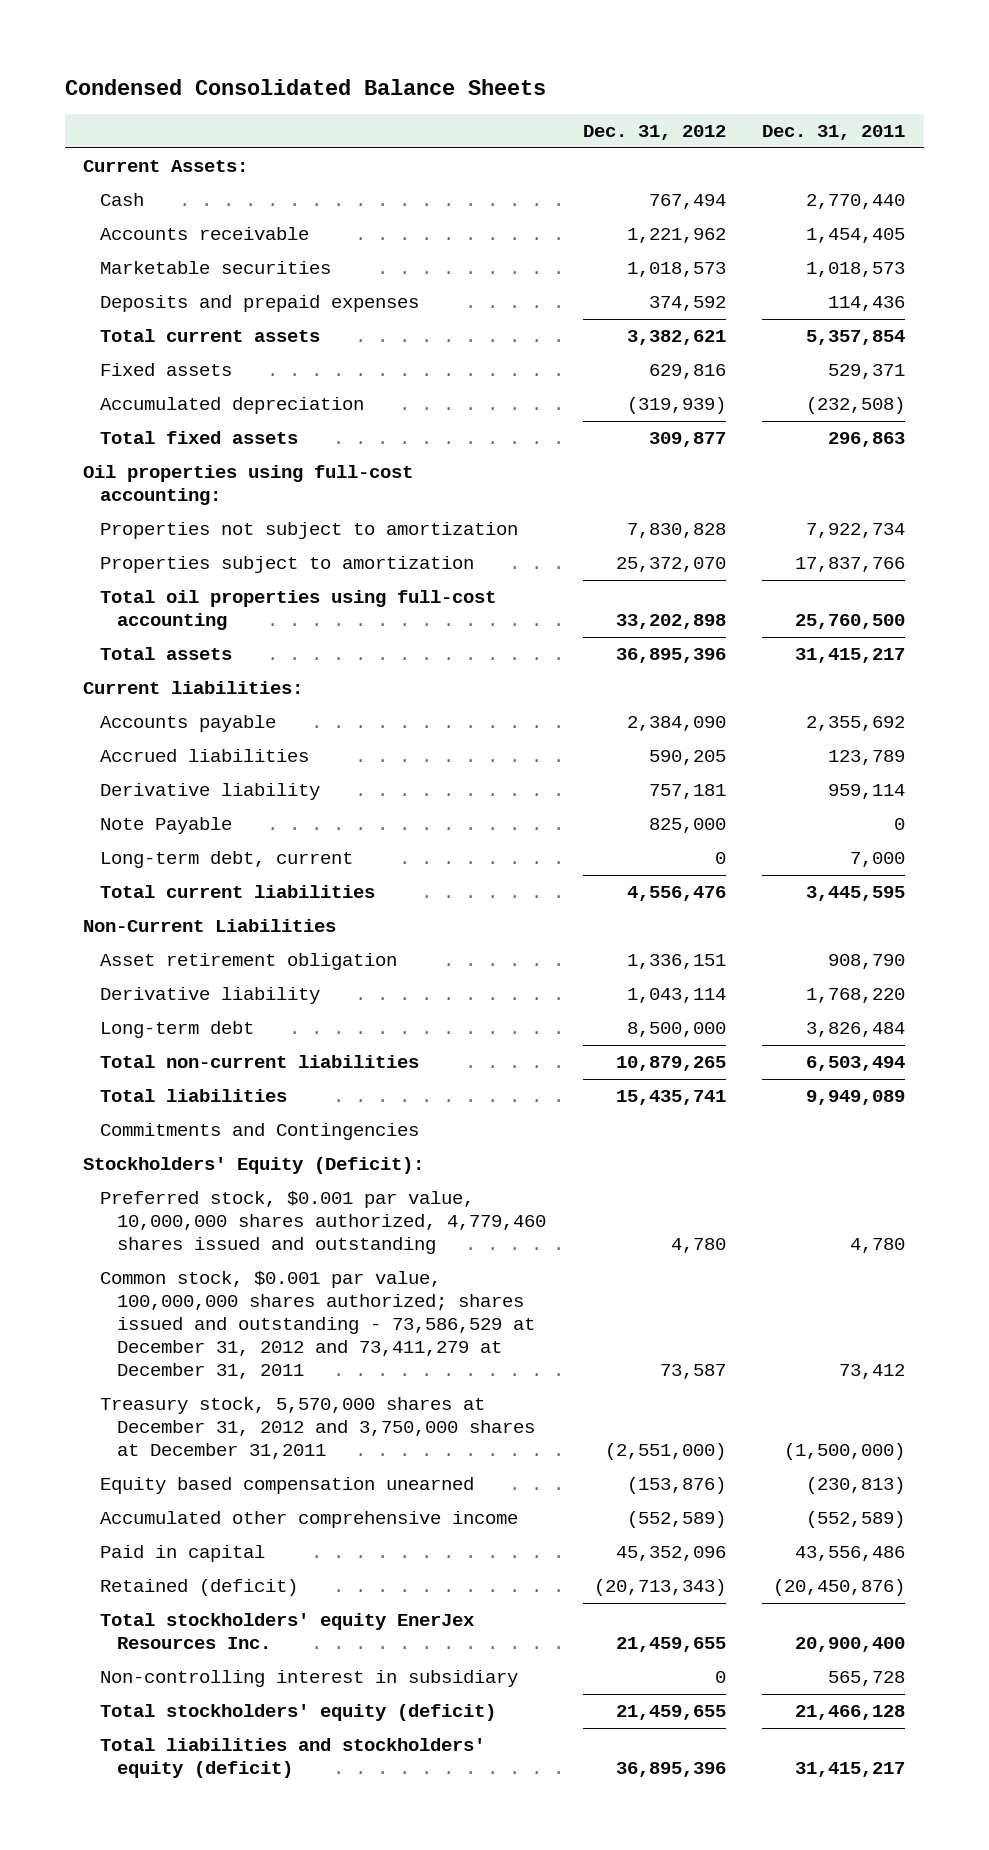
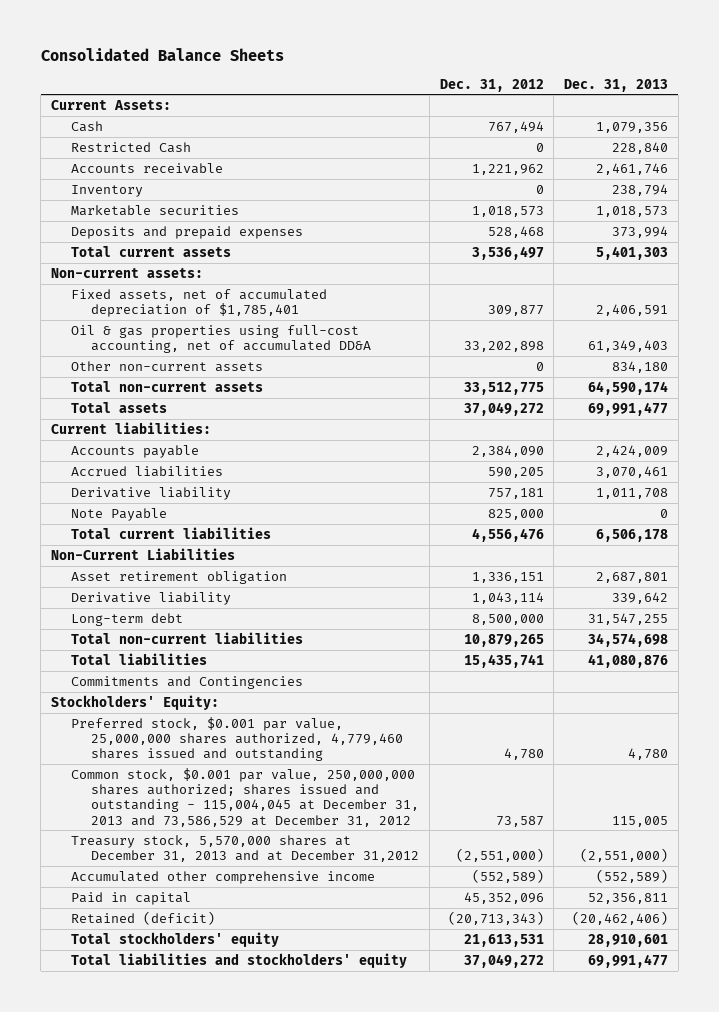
[64,78,546,95] Condensed Consolidated Balance Sheets -> [40,47,284,61] Consolidated Balance Sheets
[762,124,906,140] Dec. 31, 2011 -> none
none -> [564,78,669,92] Dec. 31, 2013
none -> [71,141,192,153] Restricted Cash
none -> [71,184,144,197] Inventory
[100,397,365,415] Accumulated depreciation -> none
[100,431,299,445] Total fixed assets -> none
[83,465,414,506] Oil properties using full-cost accounting: -> none
[100,522,519,540] Properties not subject to amortization -> none
[100,556,475,574] Properties subject to amortization -> none
[648,296,726,312] 374,592 -> [487,225,544,238] 528,468
[626,330,726,346] 3,382,621 -> [471,245,544,260] 3,536,497
none -> [50,267,203,278] Non-current assets:
[100,363,233,377] Fixed assets -> [71,288,328,318] Fixed assets, net of accumulated depreciation of $1,785,401
[648,364,726,380] 629,816 -> [487,305,544,317] 309,877
[100,590,497,631] Total oil properties using full-cost accounting -> [71,324,372,354] Oil & gas properties using full-cost accounting, net of accumulated DD&A
none -> [71,360,264,372] Other non-current assets
none -> [71,380,264,392] Total non-current assets
[615,648,726,664] 36,895,396 -> [463,401,544,416] 37,049,272
[100,851,354,869] Long-term debt, current -> none
[100,1477,475,1495] Equity based compensation unearned -> none
[83,1157,425,1175] Stockholders' Equity (Deficit): -> [50,694,219,710] Stockholders' Equity:
[100,1191,546,1255] Preferred stock, $0.001 par value, 10,000,000 shares authorized, 4,779,460 shares issued and outstanding -> [71,716,404,762] Preferred stock, $0.001 par value, 25,000,000 shares authorized, 4,779,460 shares issued and outstanding
[100,1271,535,1380] Common stock, $0.001 par value, 100,000,000 shares authorized; shares issued and outstanding - 73,586,529 at December 31, 2012 and 73,411,279 at December 31, 2011 -> [71,767,420,827] Common stock, $0.001 par value, 250,000,000 shares authorized; shares issued and outstanding - 115,004,045 at December 31, 2013 and 73,586,529 at December 31, 2012
[100,1397,535,1460] Treasury stock, 5,570,000 shares at December 31, 2012 and 3,750,000 shares at December 31,2011 -> [71,834,420,863] Treasury stock, 5,570,000 shares at December 31, 2013 and at December 31,2012
[100,1670,519,1688] Non-controlling interest in subsidiary -> none
[100,1704,497,1722] Total stockholders' equity (deficit) -> none
[100,1613,475,1650] Total stockholders' equity EnerJex Resources Inc. -> [71,931,280,947] Total stockholders' equity
[615,1637,726,1653] 21,459,655 -> [463,933,544,947] 21,613,531
[100,1738,486,1779] Total liabilities and stockholders' equity (deficit) -> [71,952,408,968] Total liabilities and stockholders' equity
[615,1762,726,1778] 36,895,396 -> [463,953,544,968] 37,049,272

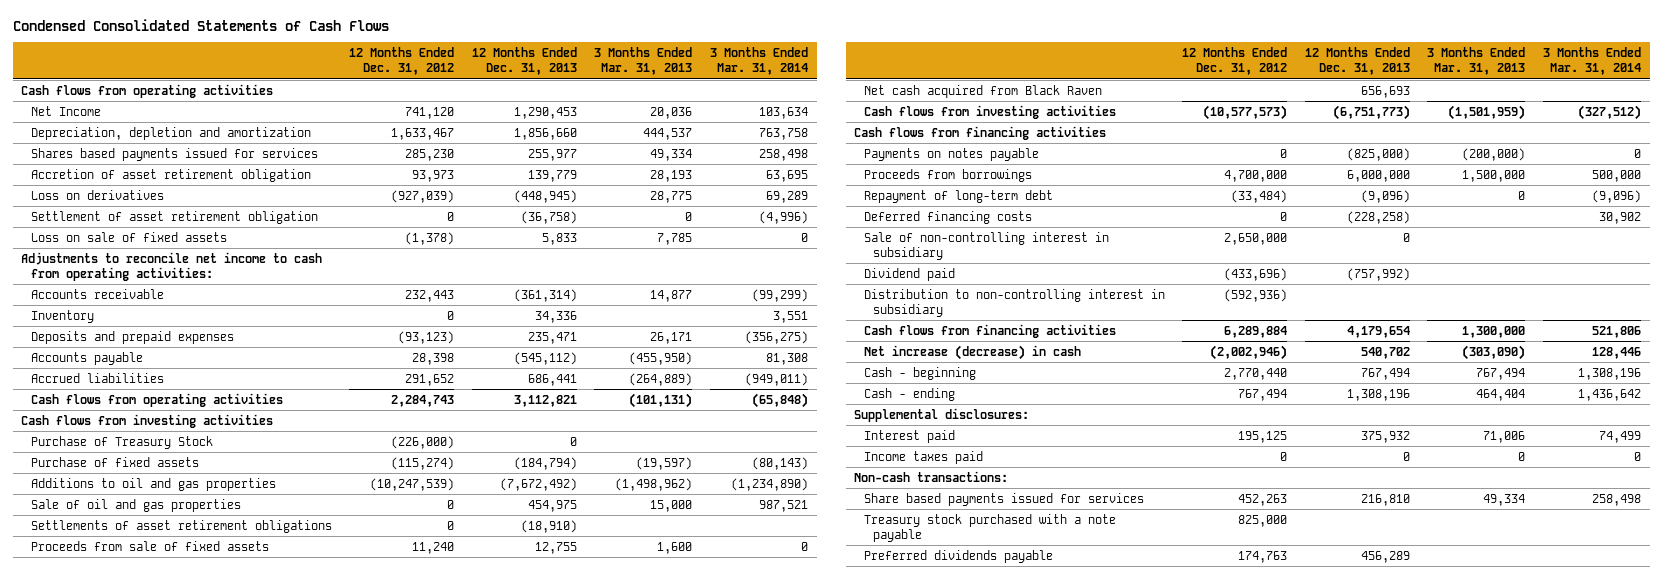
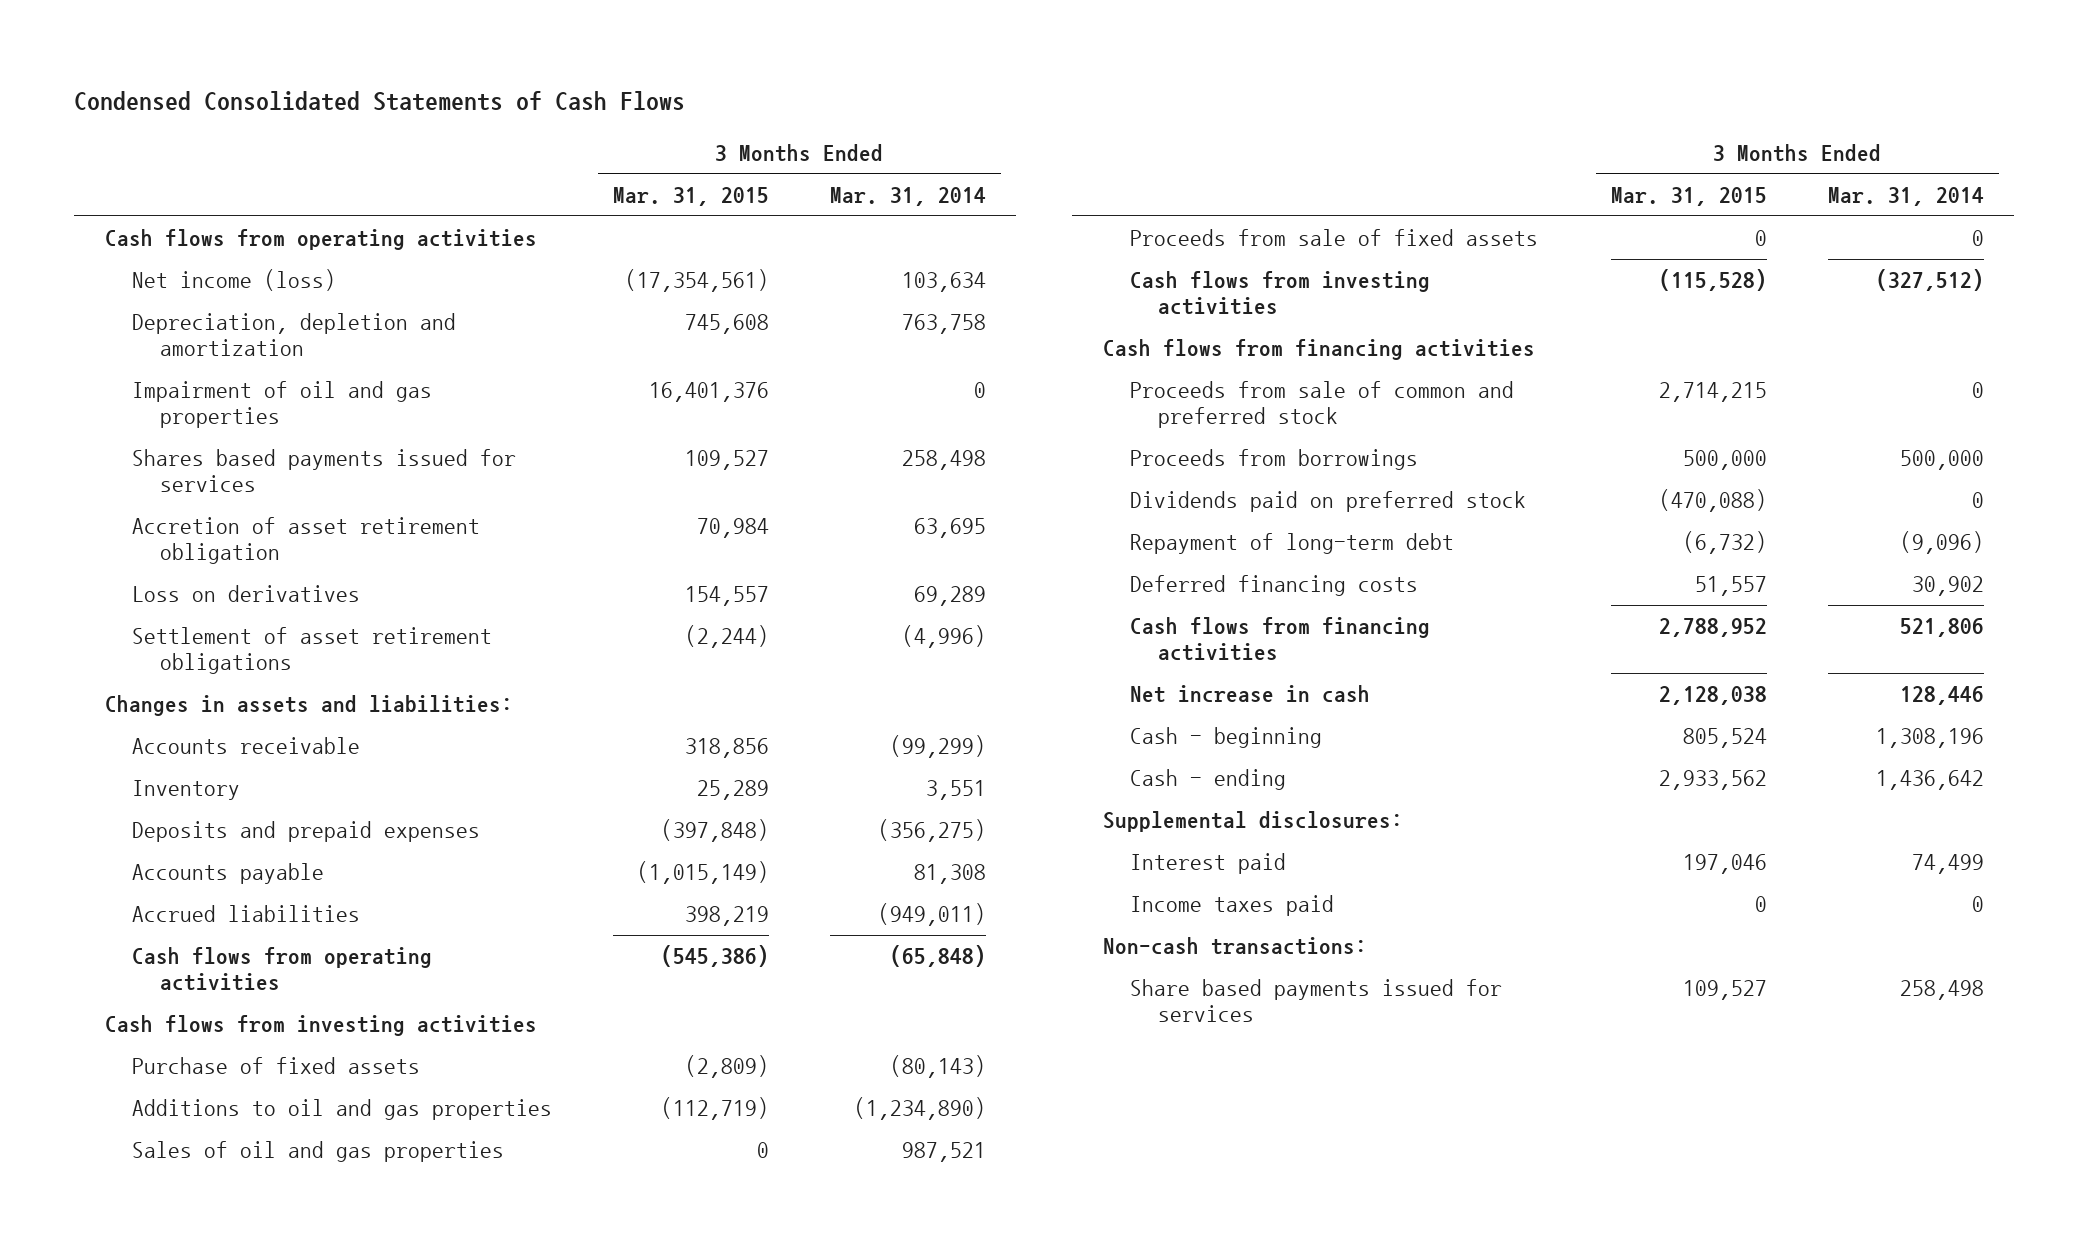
[349,46,455,75] 12 Months Ended Dec. 31, 2012 -> none
[471,46,577,75] 12 Months Ended Dec. 31, 2013 -> none
[594,46,693,75] 3 Months Ended Mar. 31, 2013 -> none
none -> [613,186,770,206] Mar. 31, 2015
[30,105,101,116] Net Income -> [132,269,337,292] Net income (loss)
none -> [132,381,433,429] Impairment of oil and gas properties
[30,231,227,242] Loss on sale of fixed assets -> none
[30,210,318,224] Settlement of asset retirement obligation -> [132,627,493,675] Settlement of asset retirement obligations
[21,251,323,281] Adjustments to reconcile net income to cash from operating activities: -> [104,695,513,717] Changes in assets and liabilities:
[30,435,213,449] Purchase of Treasury Stock -> none
[30,519,332,533] Settlements of asset retirement obligations -> none
[30,498,241,512] Sale of oil and gas properties -> [132,1141,505,1163] Sales of oil and gas properties
[863,84,1102,98] Net cash acquired from Black Raven -> none
[863,147,1039,161] Payments on notes payable -> none
none -> [1130,381,1515,429] Proceeds from sale of common and preferred stock
none -> [1130,491,1527,513] Dividends paid on preferred stock
[863,231,1109,260] Sale of non-controlling interest in subsidiary -> none
[863,267,955,281] Dividend paid -> none
[863,288,1165,317] Distribution to non-controlling interest in subsidiary -> none
[863,344,1081,360] Net increase (decrease) in cash -> [1130,685,1371,704] Net increase in cash
[863,513,1116,542] Treasury stock purchased with a note payable -> none
[863,549,1053,563] Preferred dividends payable -> none

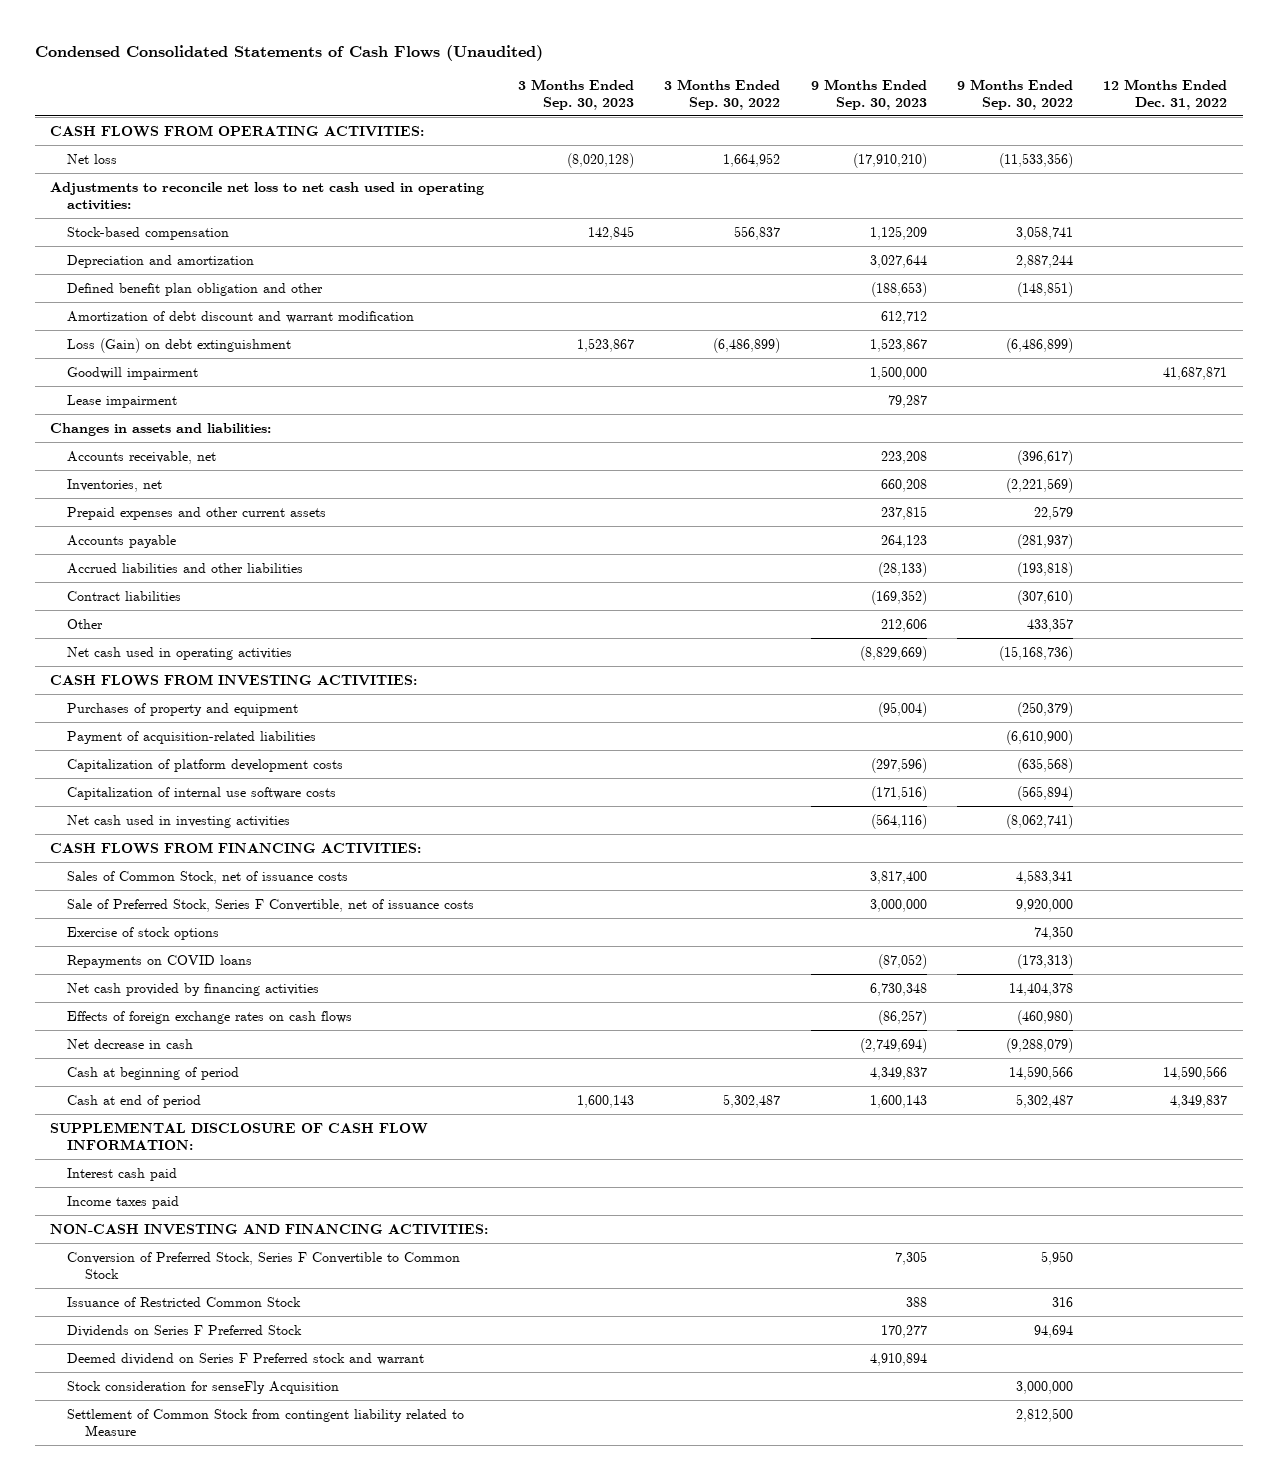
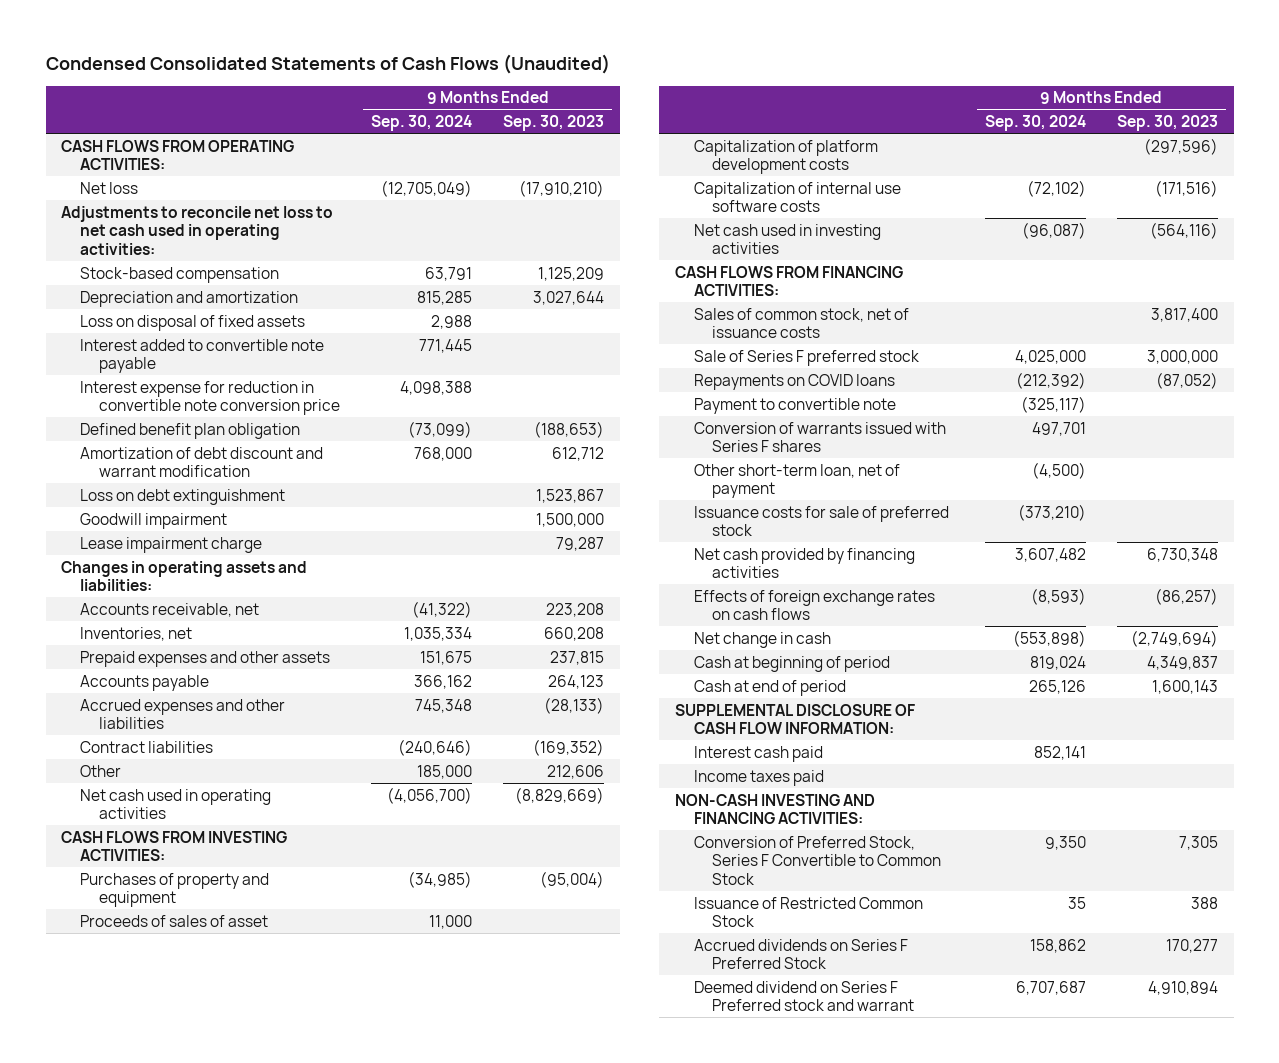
[518,78,635,110] 3 Months Ended Sep. 30, 2023 -> none
[664,78,781,110] 3 Months Ended Sep. 30, 2022 -> none
[957,78,1074,110] 9 Months Ended Sep. 30, 2022 -> none
[1103,78,1228,110] 12 Months Ended Dec. 31, 2022 -> none
none -> [371,115,473,132] Sep. 30, 2024
none -> [80,314,306,331] Loss on disposal of fixed assets
none -> [80,338,325,374] Interest added to convertible note payable
none -> [80,380,340,416] Interest expense for reduction in convertible note conversion price
[67,282,324,296] Defined benefit plan obligation and other -> [80,422,301,439] Defined benefit plan obligation
[67,337,292,353] Loss (Gain) on debt extinguishment -> [80,488,286,505] Loss on debt extinguishment
[67,394,178,408] Lease impairment -> [80,536,263,553] Lease impairment charge
[49,422,271,436] Changes in assets and liabilities: -> [61,560,308,592] Changes in operating assets and liabilities:
[67,506,327,520] Prepaid expenses and other current assets -> [80,650,331,667] Prepaid expenses and other assets
[67,562,304,574] Accrued liabilities and other liabilities -> [80,698,286,730] Accrued expenses and other liabilities
[67,730,317,744] Payment of acquisition-related liabilities -> none
none -> [80,914,269,927] Proceeds of sales of asset
[67,926,220,940] Exercise of stock options -> none
[67,870,349,884] Sales of Common Stock, net of issuance costs -> [693,307,909,339] Sales of common stock, net of issuance costs
[67,898,475,912] Sale of Preferred Stock, Series F Convertible, net of issuance costs -> [693,349,919,366] Sale of Series F preferred stock
none -> [693,397,896,414] Payment to convertible note
none -> [693,421,946,453] Conversion of warrants issued with Series F shares
none -> [693,463,900,499] Other short-term loan, net of payment
none -> [693,505,949,537] Issuance costs for sale of preferred stock
[67,1038,194,1049] Net decrease in cash -> [693,631,831,648] Net change in cash
[67,1324,303,1337] Dividends on Series F Preferred Stock -> [693,938,908,970] Accrued dividends on Series F Preferred Stock
[67,1380,340,1394] Stock consideration for senseFly Acquisition -> none
[67,1408,465,1436] Settlement of Common Stock from contingent liability related to Measure -> none

